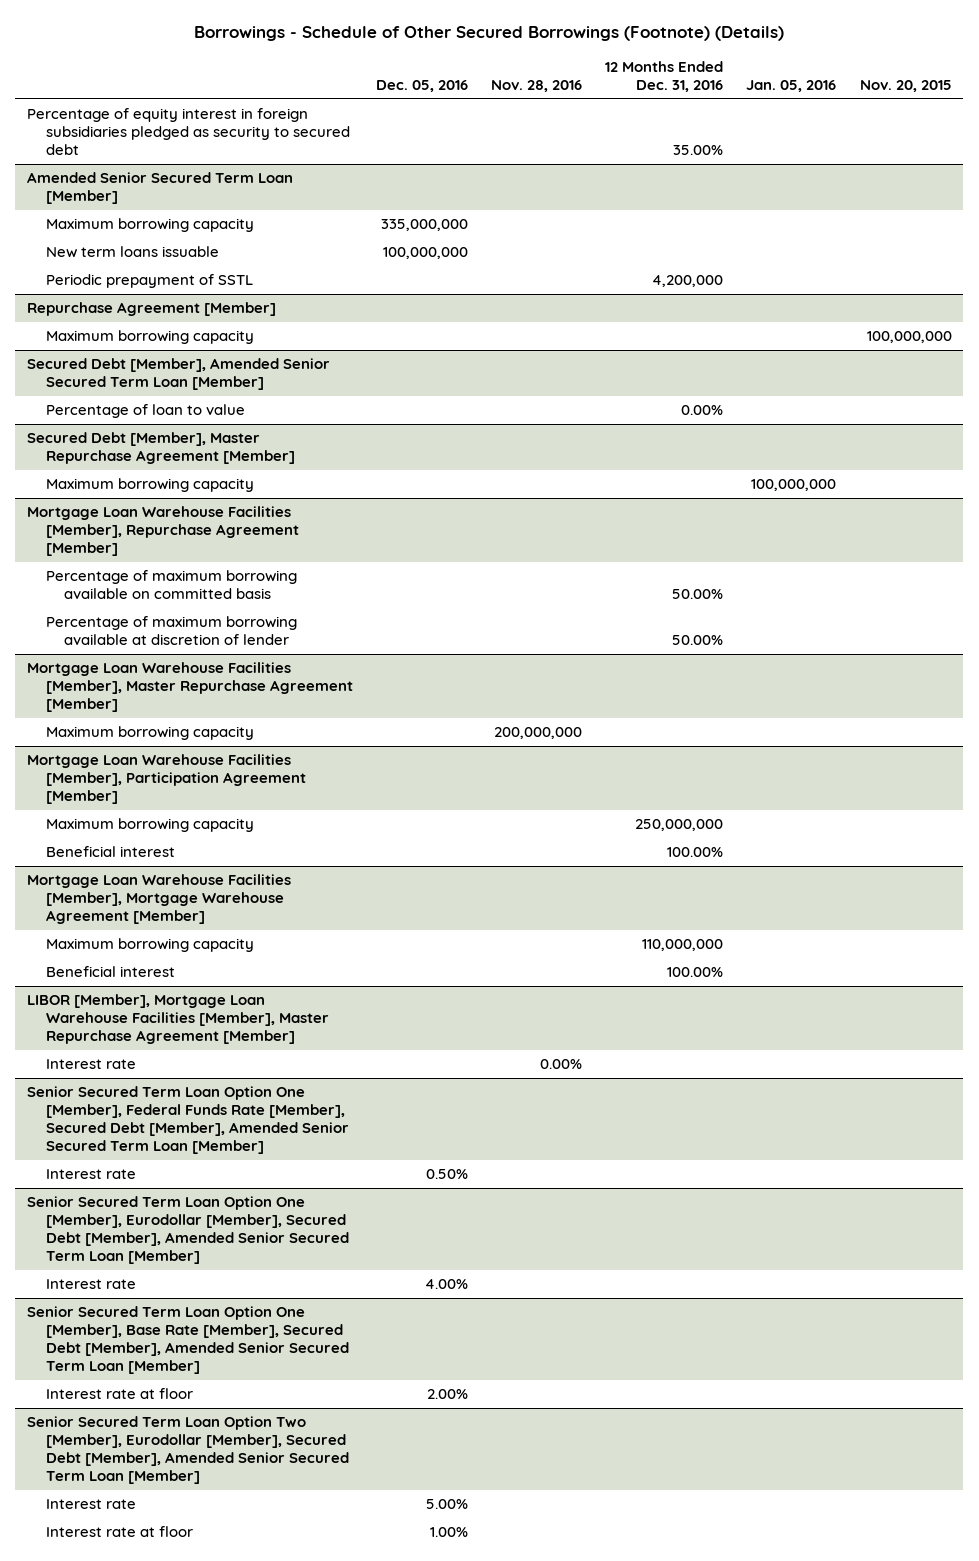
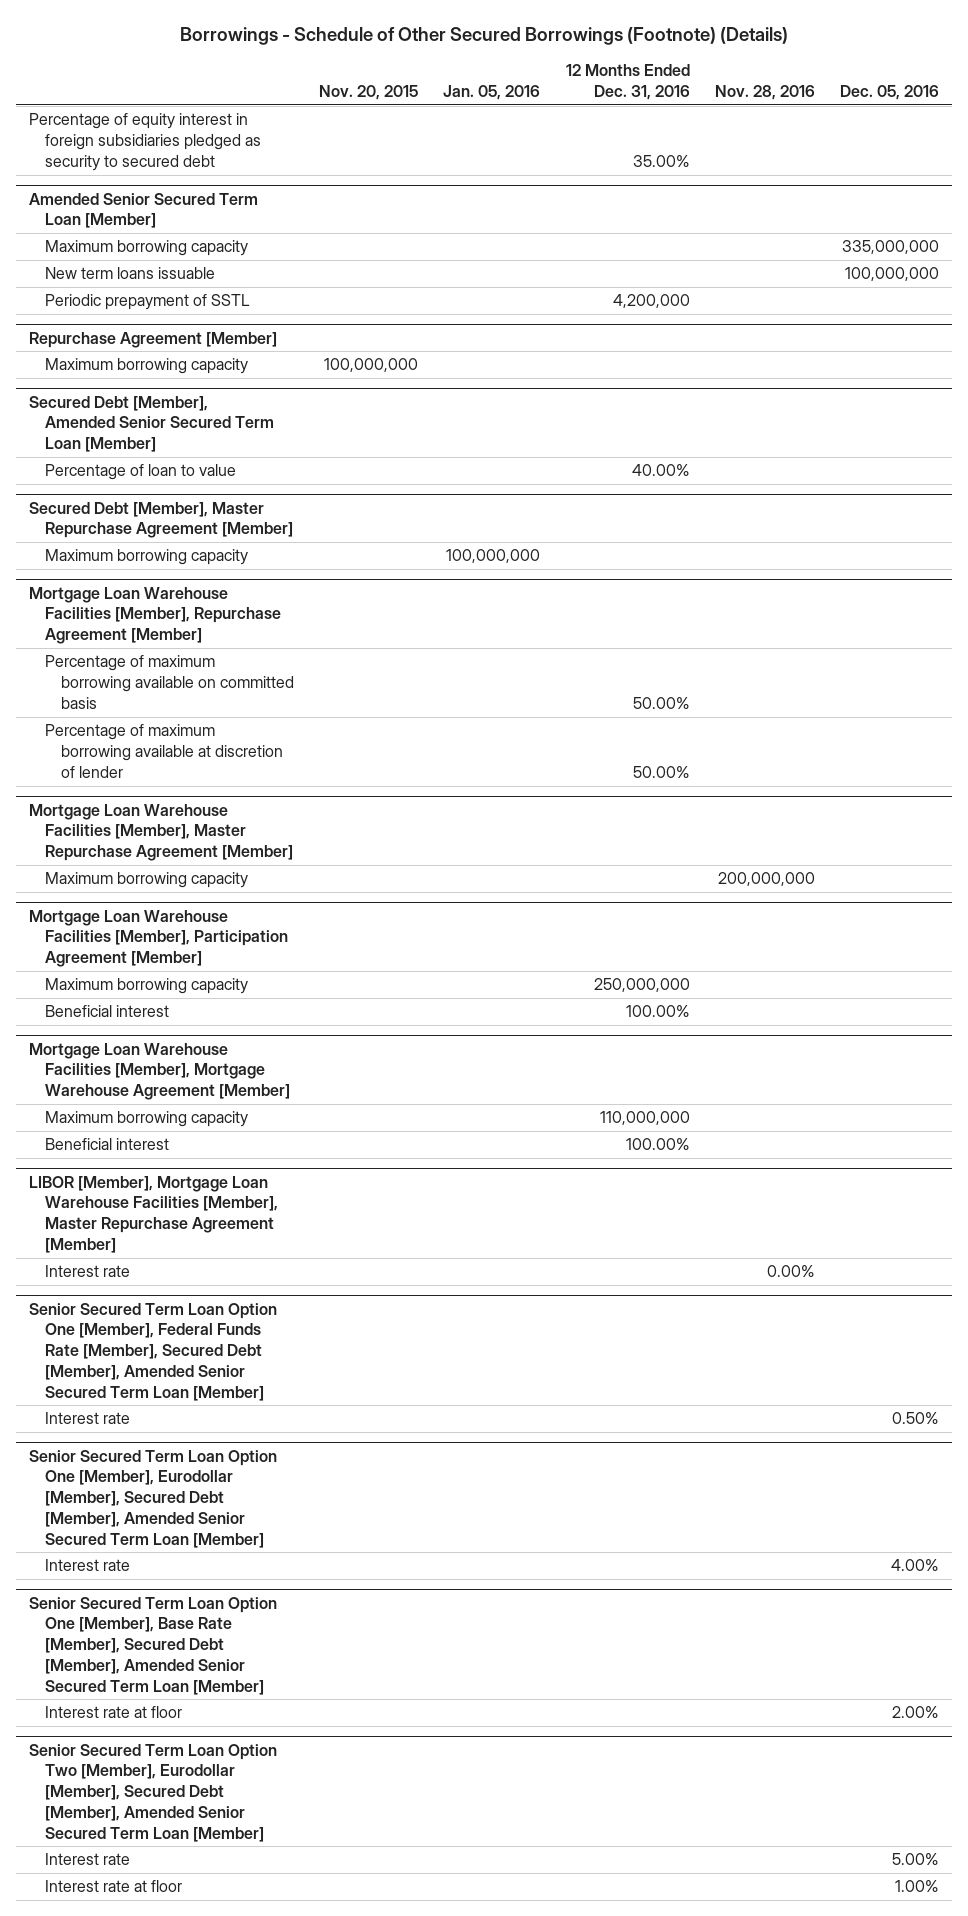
[681,405,724,416] 0.00% -> [631,464,690,477] 40.00%

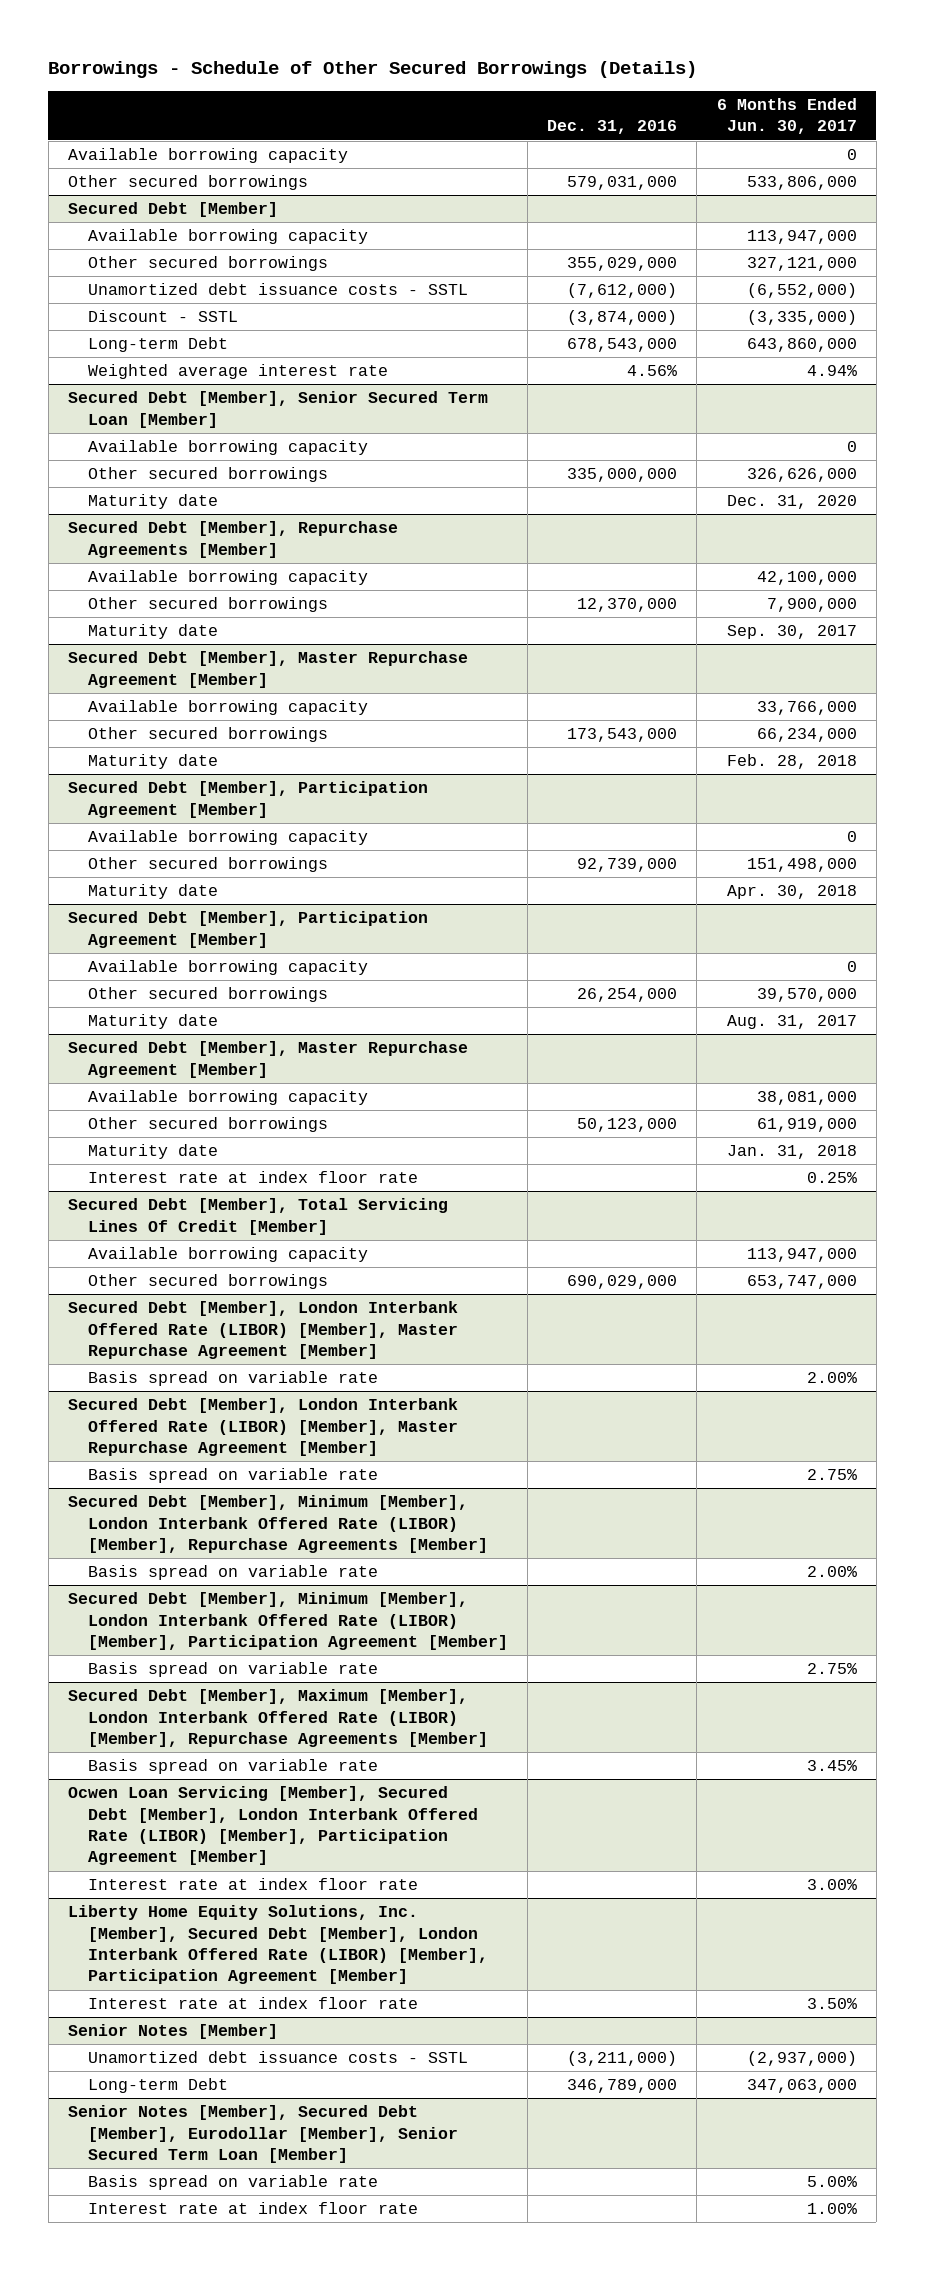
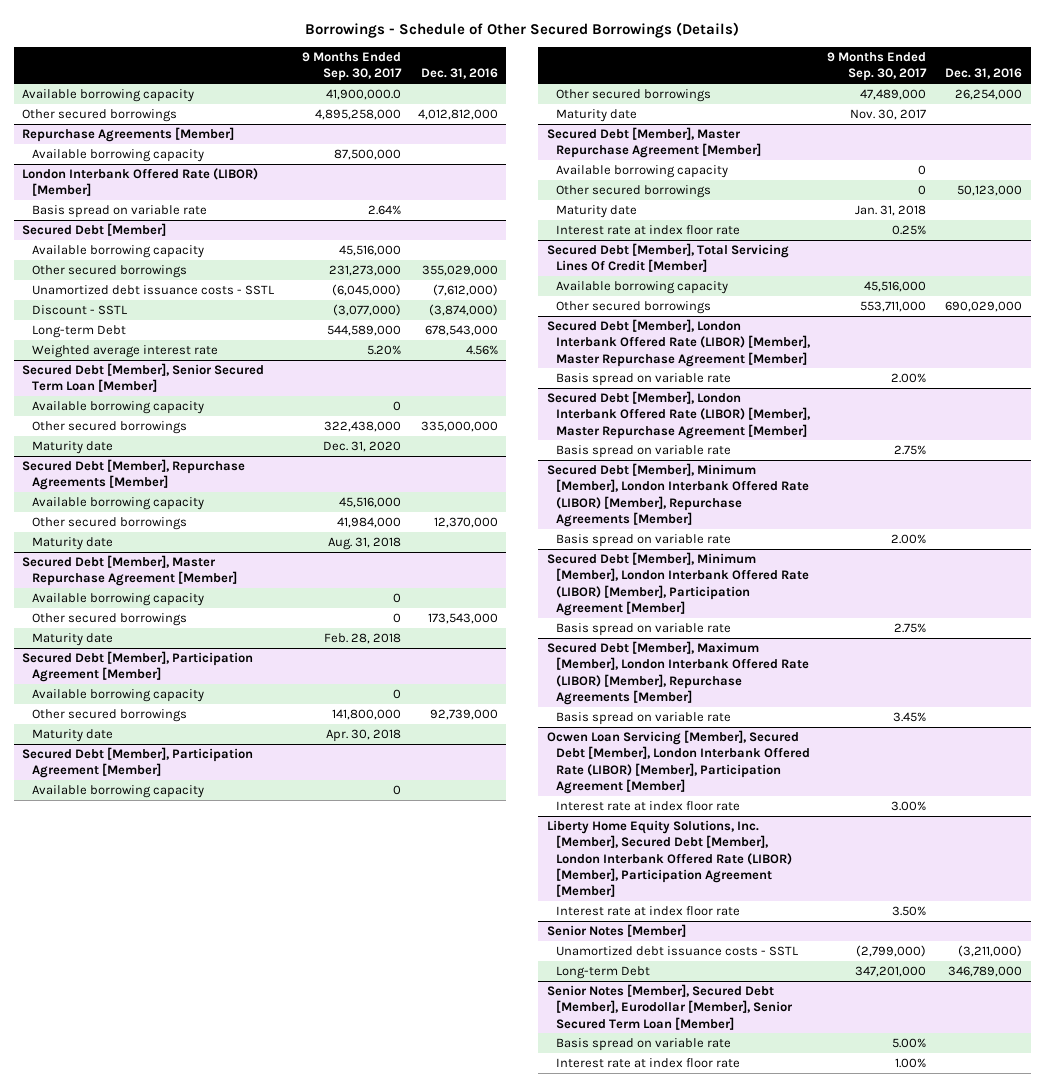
[716,97,857,135] 6 Months Ended Jun. 30, 2017 -> none
none -> [302,51,403,82] 9 Months Ended Sep. 30, 2017
[567,176,678,191] 579,031,000 -> [417,109,498,121] 4,012,812,000
none -> [22,127,235,143] Repurchase Agreements [Member]
none -> [31,149,204,163] Available borrowing capacity
none -> [22,168,259,197] London Interbank Offered Rate (LIBOR) [Member]
none -> [31,205,207,219] Basis spread on variable rate

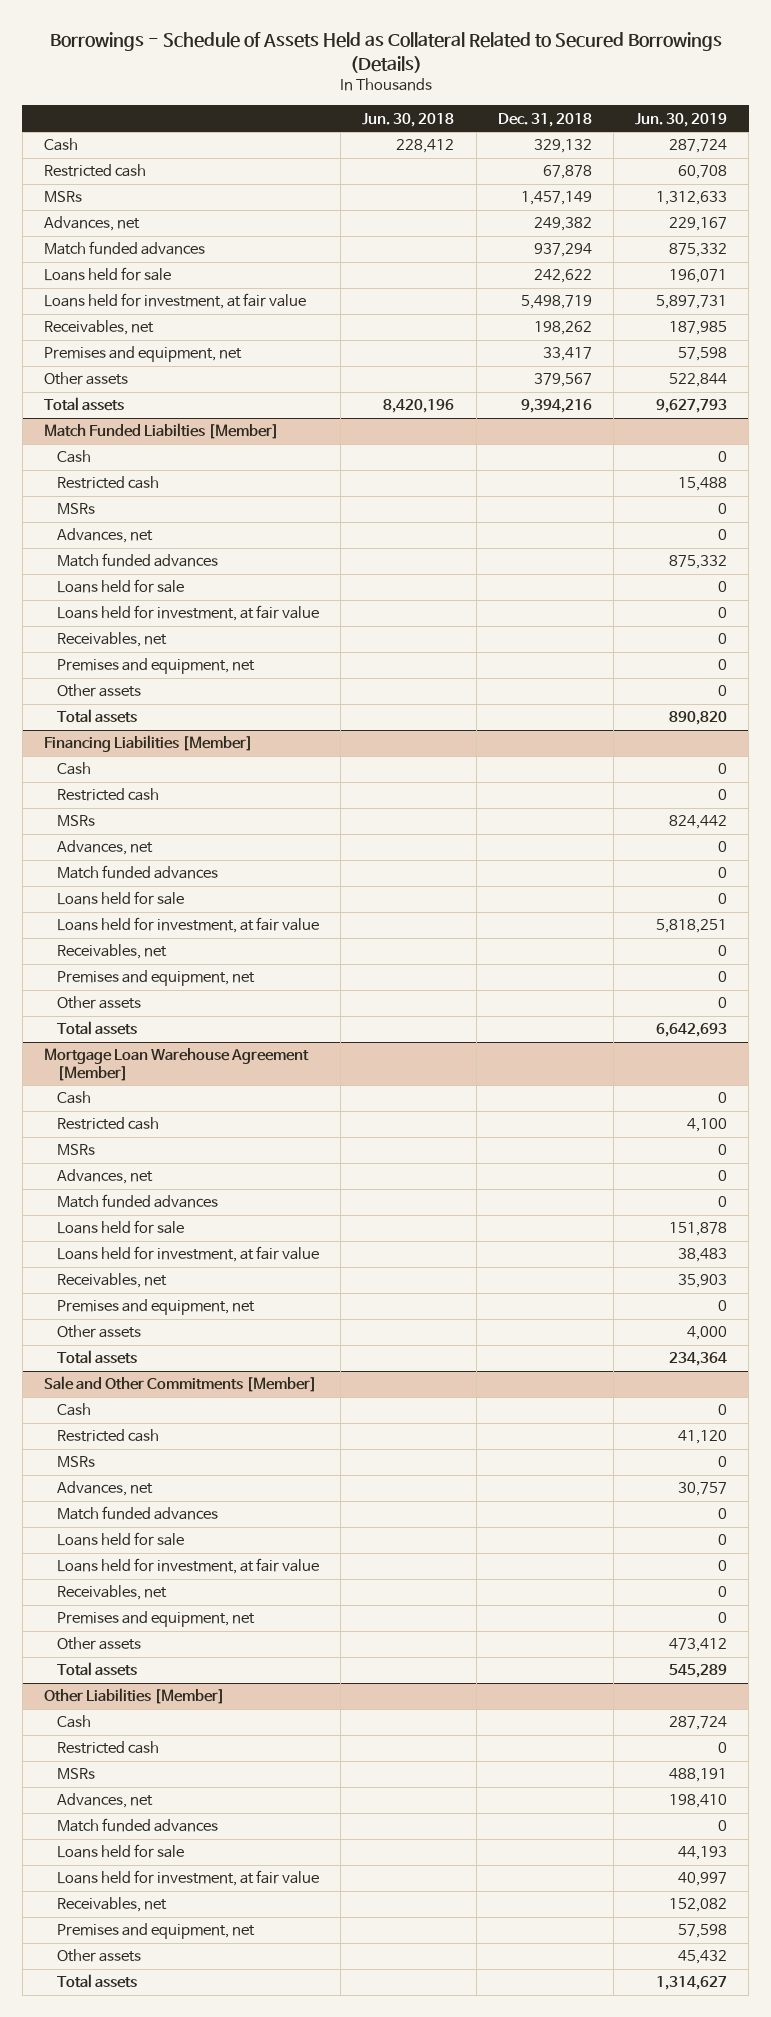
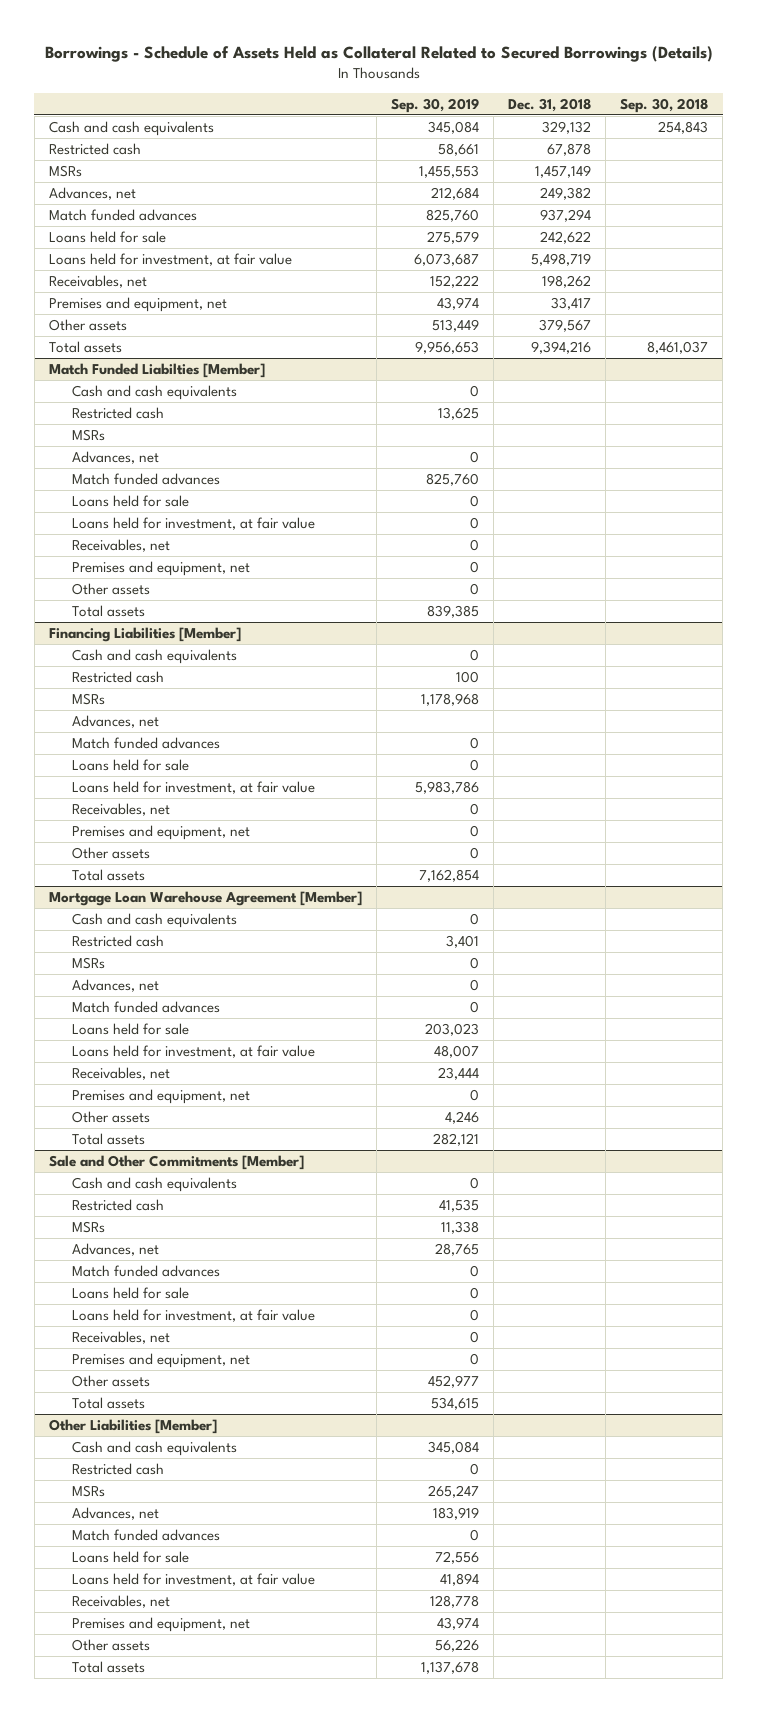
[362,112,455,127] Jun. 30, 2018 -> none
[635,112,728,127] Jun. 30, 2019 -> none
none -> [390,97,479,113] Sep. 30, 2019
none -> [620,97,709,113] Sep. 30, 2018
[43,138,78,152] Cash -> [48,120,214,136] Cash and cash equivalents
[57,450,92,464] Cash -> [72,384,238,400] Cash and cash equivalents
[57,762,92,776] Cash -> [72,648,238,664] Cash and cash equivalents
[57,1091,92,1105] Cash -> [72,912,238,928] Cash and cash equivalents
[57,1403,92,1417] Cash -> [72,1176,238,1192] Cash and cash equivalents
[57,1715,92,1729] Cash -> [72,1440,238,1456] Cash and cash equivalents

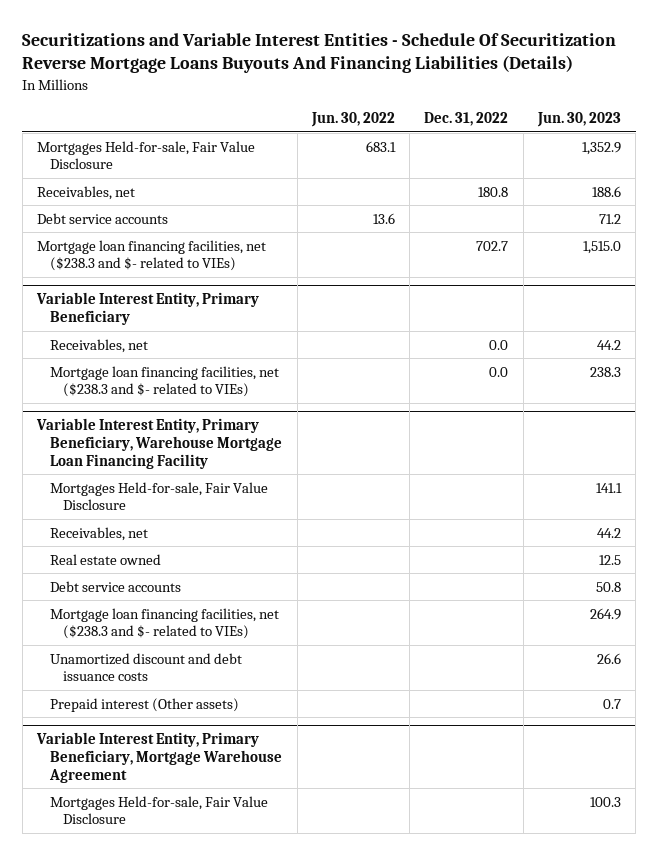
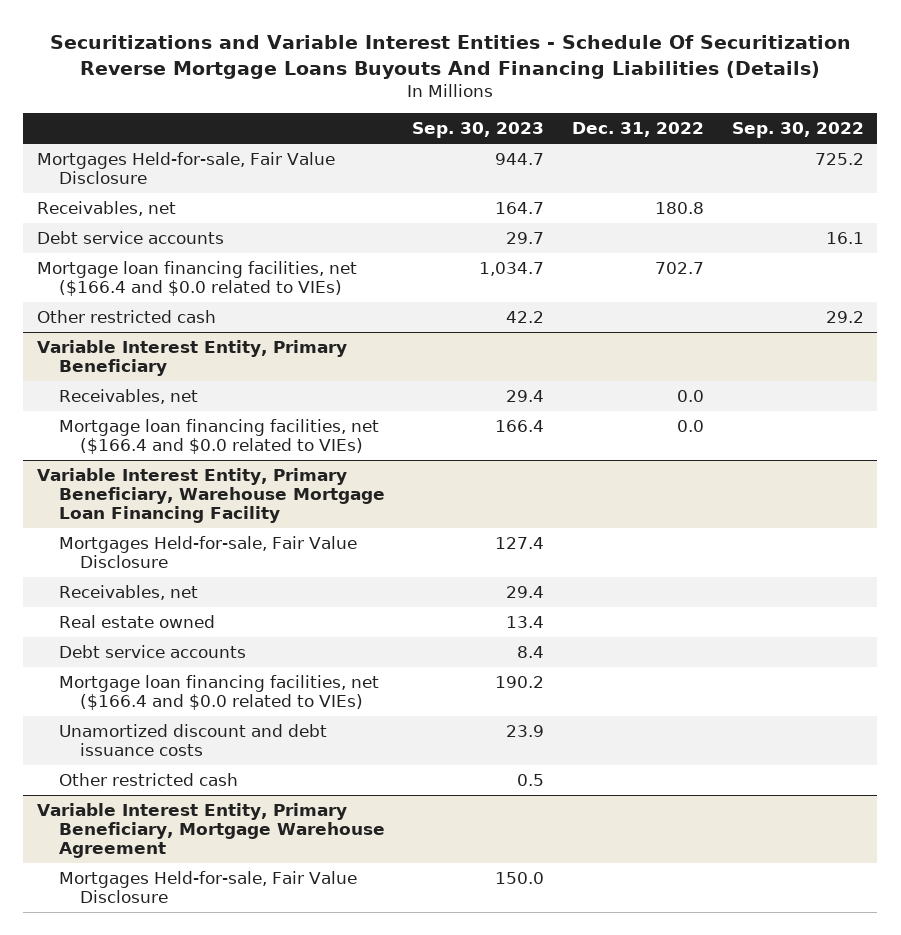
[310,112,395,128] Jun. 30, 2022 -> none
[537,112,622,128] Jun. 30, 2023 -> none
none -> [412,122,545,139] Sep. 30, 2023
none -> [731,122,864,139] Sep. 30, 2022
[37,239,267,272] Mortgage loan financing facilities, net ($238.3 and $- related to VIEs) -> [37,260,358,297] Mortgage loan financing facilities, net ($166.4 and $0.0 related to VIEs)
none -> [37,309,217,323] Other restricted cash
[50,365,280,398] Mortgage loan financing facilities, net ($238.3 and $- related to VIEs) -> [58,418,379,455] Mortgage loan financing facilities, net ($166.4 and $0.0 related to VIEs)
[50,607,280,640] Mortgage loan financing facilities, net ($238.3 and $- related to VIEs) -> [58,674,379,711] Mortgage loan financing facilities, net ($166.4 and $0.0 related to VIEs)
[50,697,240,712] Prepaid interest (Other assets) -> none
none -> [58,772,238,786] Other restricted cash

